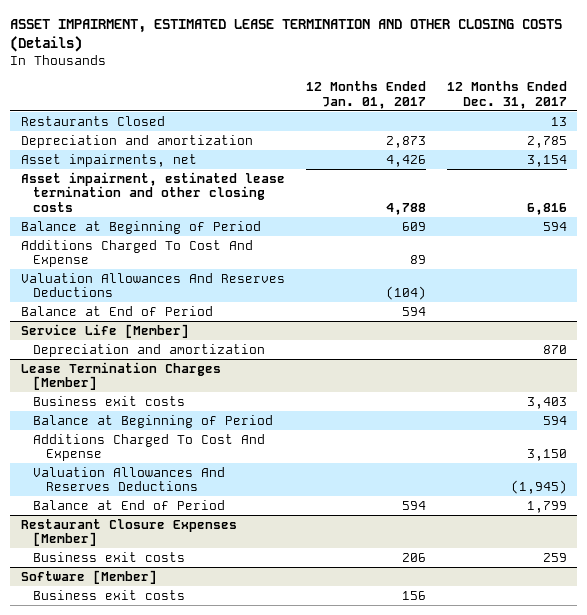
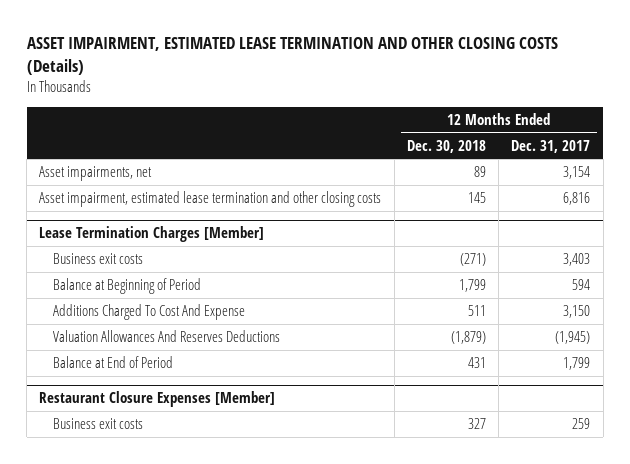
[305,80,426,109] 12 Months Ended Jan. 01, 2017 -> none
none -> [406,139,486,153] Dec. 30, 2018
[20,115,165,126] Restaurants Closed -> none
[20,134,253,148] Depreciation and amortization -> none
[20,220,261,234] Balance at Beginning of Period -> none
[20,239,253,268] Additions Charged To Cost And Expense -> none
[20,272,285,298] Valuation Allowances And Reserves Deductions -> none
[20,305,213,316] Balance at End of Period -> none
[20,323,189,338] Service Life [Member] -> none
[33,343,266,357] Depreciation and amortization -> none
[20,569,157,584] Software [Member] -> none
[33,589,186,600] Business exit costs -> none

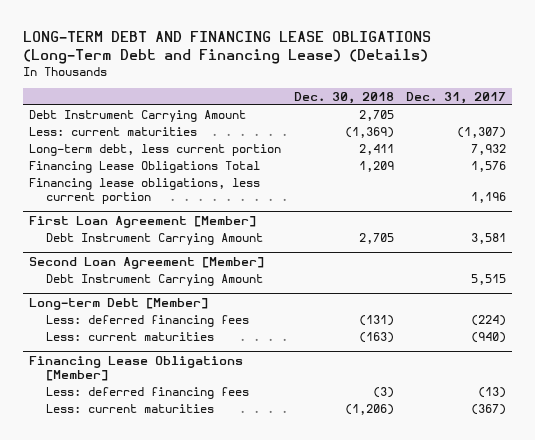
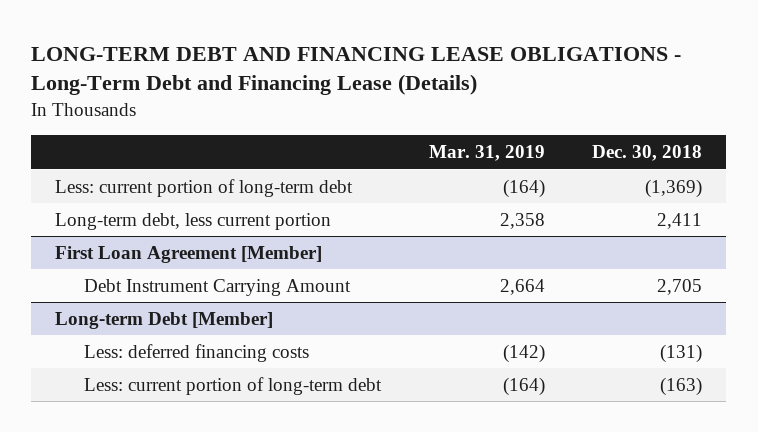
[23,30,432,64] LONG-TERM DEBT AND FINANCING LEASE OBLIGATIONS (Long-Term Debt and Financing Lease) (Details) -> [31,46,682,96] LONG-TERM DEBT AND FINANCING LEASE OBLIGATIONS - Long-Term Debt and Financing Lease (Details)
[405,91,506,104] Dec. 31, 2017 -> none
none -> [428,145,545,162] Mar. 31, 2019
[29,109,247,122] Debt Instrument Carrying Amount -> none
[29,126,198,136] Less: current maturities -> [55,178,354,197] Less: current portion of long-term debt
[29,160,261,173] Financing Lease Obligations Total -> none
[29,177,261,204] Financing lease obligations, less current portion -> none
[29,256,265,269] Second Loan Agreement [Member] -> none
[46,273,264,286] Debt Instrument Carrying Amount -> none
[29,355,244,381] Financing Lease Obligations [Member] -> none
[46,386,250,399] Less: deferred financing fees -> none
[46,403,215,413] Less: current maturities -> none
[46,314,250,327] Less: deferred financing fees -> [83,343,309,362] Less: deferred financing costs
[46,331,215,341] Less: current maturities -> [83,376,382,395] Less: current portion of long-term debt

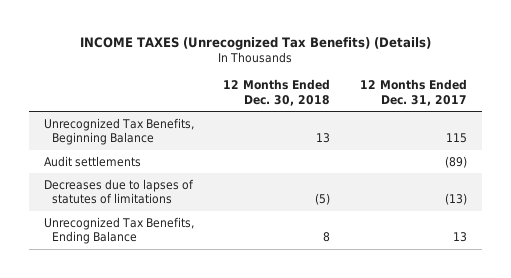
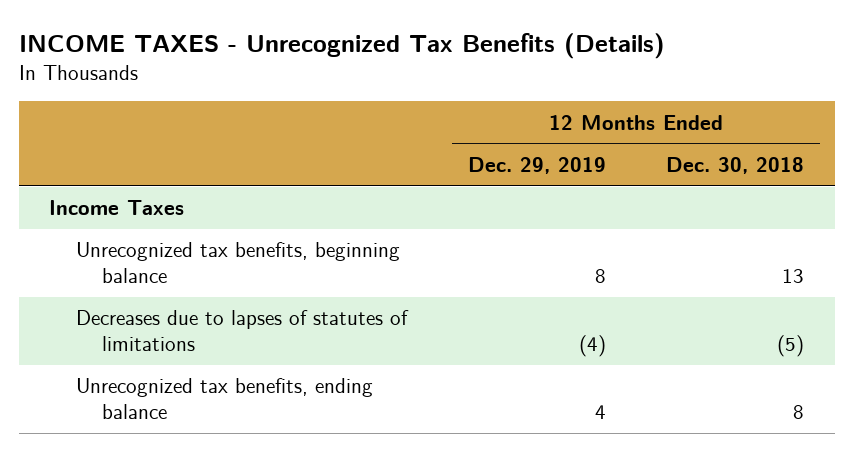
[80,36,432,50] INCOME TAXES (Unrecognized Tax Benefits) (Details) -> [18,32,665,59] INCOME TAXES - Unrecognized Tax Benefits (Details)
[359,79,467,106] 12 Months Ended Dec. 31, 2017 -> none
none -> [467,156,606,174] Dec. 29, 2019
[43,155,141,167] Audit settlements -> none
none -> [49,200,185,216] Income Taxes
[43,117,194,146] Unrecognized Tax Benefits, Beginning Balance -> [75,242,400,284] Unrecognized tax benefits, beginning balance
[43,216,194,245] Unrecognized Tax Benefits, Ending Balance -> [75,378,373,420] Unrecognized tax benefits, ending balance

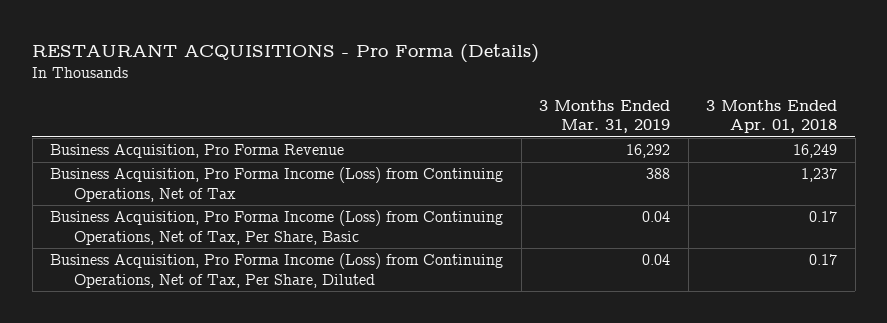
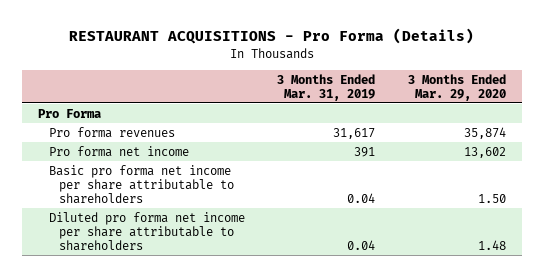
[706,99,838,134] 3 Months Ended Apr. 01, 2018 -> none
none -> [407,73,506,101] 3 Months Ended Mar. 29, 2020
none -> [38,108,102,118] Pro Forma
[50,144,345,159] Business Acquisition, Pro Forma Revenue -> [48,126,175,138] Pro forma revenues
[626,144,671,159] 16,292 -> [333,127,376,139] 31,617
[50,167,504,202] Business Acquisition, Pro Forma Income (Loss) from Continuing Operations, Net of Tax -> [48,145,189,157] Pro forma net income
[646,168,671,180] 388 -> [354,146,376,157] 391
[50,210,504,245] Business Acquisition, Pro Forma Income (Loss) from Continuing Operations, Net of Tax, Per Share, Basic -> [48,164,235,205] Basic pro forma net income per share attributable to shareholders
[50,253,504,288] Business Acquisition, Pro Forma Income (Loss) from Continuing Operations, Net of Tax, Per Share, Diluted -> [48,211,245,252] Diluted pro forma net income per share attributable to shareholders

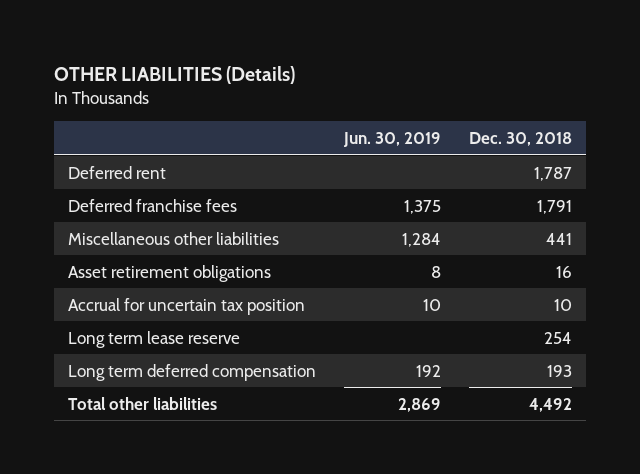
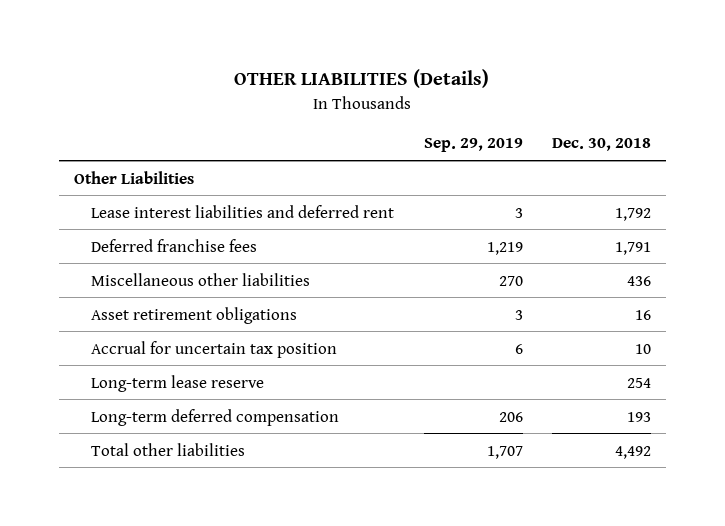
[343,131,442,147] Jun. 30, 2019 -> none
none -> [423,138,523,153] Sep. 29, 2019
[68,165,167,179] Deferred rent -> none
none -> [73,170,194,184] Other Liabilities
none -> [90,204,394,218] Lease interest liabilities and deferred rent
[545,232,572,245] 441 -> [627,275,652,286] 436
[68,330,241,348] Long term lease reserve -> [90,374,264,392] Long-term lease reserve
[68,363,317,381] Long term deferred compensation -> [90,408,339,426] Long-term deferred compensation

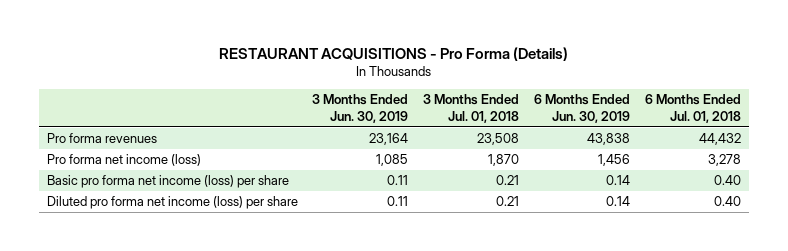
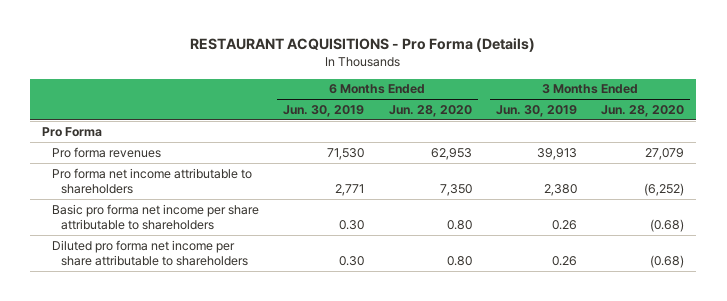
[423,94,520,123] 3 Months Ended Jul. 01, 2018 -> none
[645,94,742,123] 6 Months Ended Jul. 01, 2018 -> none
none -> [388,105,472,118] Jun. 28, 2020
none -> [601,105,685,118] Jun. 28, 2020
none -> [42,126,103,137] Pro Forma
[369,133,409,146] 23,164 -> [536,147,577,160] 39,913
[587,133,631,146] 43,838 -> [327,147,365,160] 71,530
[46,154,201,167] Pro forma net income (loss) -> [51,167,252,194] Pro forma net income attributable to shareholders
[376,154,409,167] 1,085 -> [543,183,577,196] 2,380
[598,154,631,167] 1,456 -> [335,183,365,196] 2,771
[46,175,289,189] Basic pro forma net income (loss) per share -> [51,203,259,230] Basic pro forma net income per share attributable to shareholders
[387,175,409,186] 0.11 -> [551,219,577,230] 0.26
[606,175,631,186] 0.14 -> [339,219,365,230] 0.30
[46,196,298,210] Diluted pro forma net income (loss) per share -> [51,239,249,266] Diluted pro forma net income per share attributable to shareholders
[387,196,409,207] 0.11 -> [551,255,577,266] 0.26
[606,196,631,207] 0.14 -> [339,255,365,266] 0.30

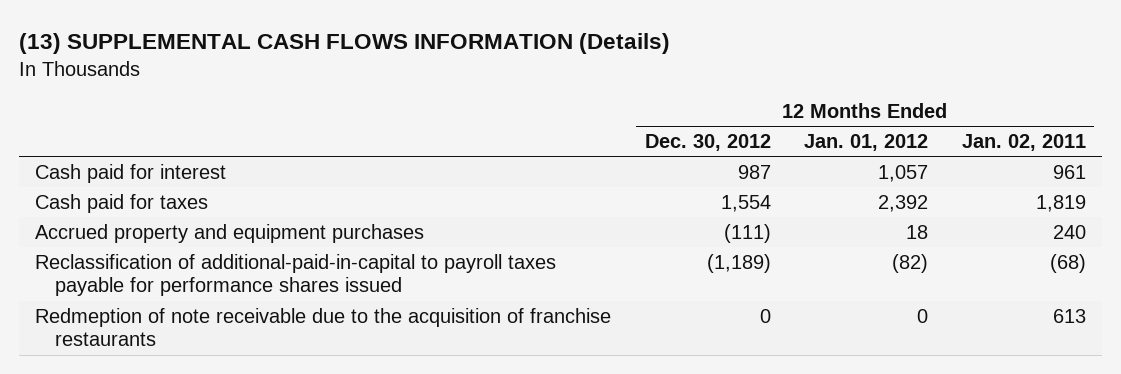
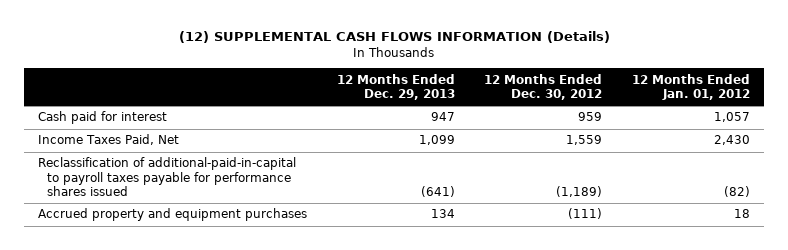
[18,33,670,55] (13) SUPPLEMENTAL CASH FLOWS INFORMATION (Details) -> [178,31,610,44] (12) SUPPLEMENTAL CASH FLOWS INFORMATION (Details)
[961,134,1086,152] Jan. 02, 2011 -> none
none -> [336,73,455,101] 12 Months Ended Dec. 29, 2013
[35,193,209,213] Cash paid for taxes -> none
[737,164,771,179] 987 -> [578,112,603,122] 959
none -> [38,134,180,146] Income Taxes Paid, Net
[35,307,612,347] Redmeption of note receivable due to the acquisition of franchise restaurants -> none
[35,223,425,243] Accrued property and equipment purchases -> [38,208,308,222] Accrued property and equipment purchases

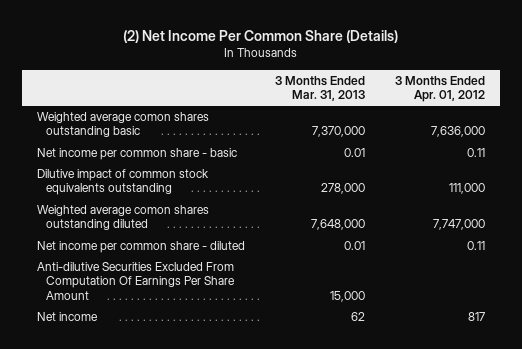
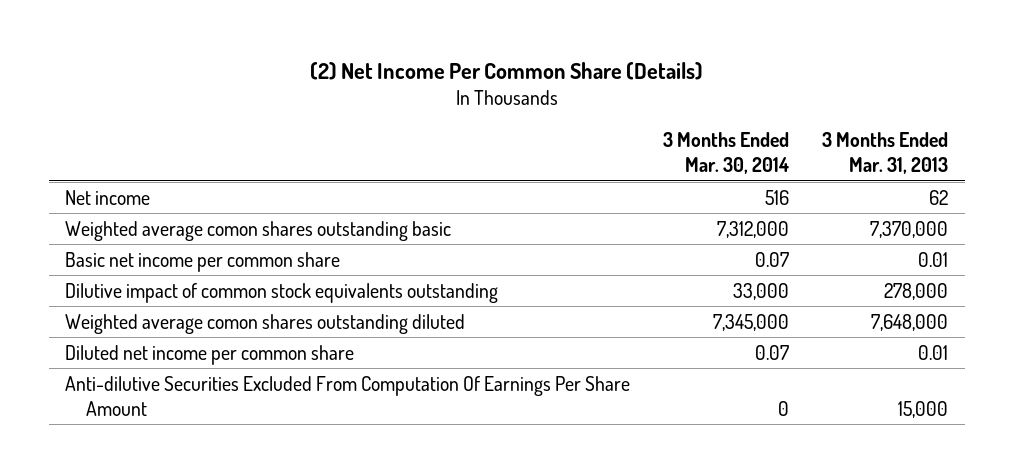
[395,75,486,102] 3 Months Ended Apr. 01, 2012 -> none
none -> [663,132,790,175] 3 Months Ended Mar. 30, 2014
[37,312,99,322] Net income -> [65,189,151,205] Net income
[37,148,238,161] Net income per common share - basic -> [65,251,341,272] Basic net income per common share
[37,241,246,254] Net income per common share - diluted -> [65,344,355,365] Diluted net income per common share

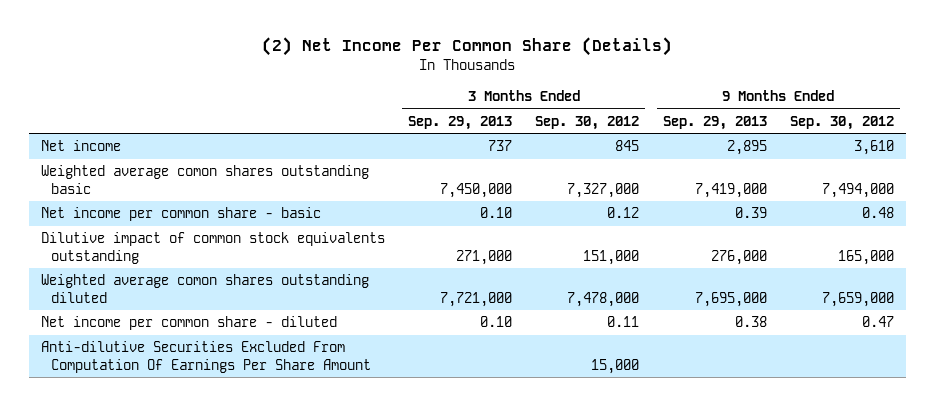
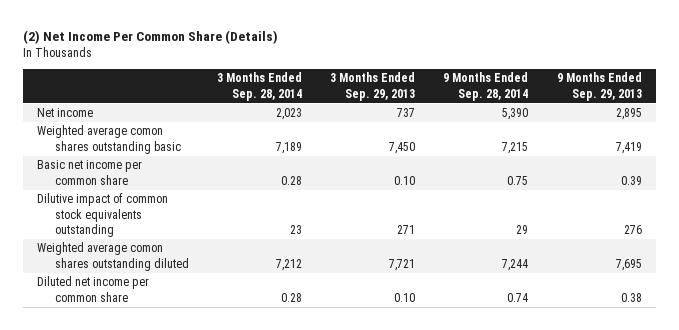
[535,115,640,130] Sep. 30, 2012 -> none
[789,115,894,130] Sep. 30, 2012 -> none
none -> [216,72,302,101] 3 Months Ended Sep. 28, 2014
none -> [443,72,529,101] 9 Months Ended Sep. 28, 2014
[40,341,371,373] Anti-dilutive Securities Excluded From Computation Of Earnings Per Share Amount -> none
[440,182,513,198] 7,450,000 -> [389,141,416,154] 7,450
[694,182,767,198] 7,419,000 -> [615,141,642,154] 7,419
[40,207,321,222] Net income per common share - basic -> [36,160,142,185] Basic net income per common share
[456,249,513,265] 271,000 -> [397,225,416,235] 271
[710,249,767,265] 276,000 -> [623,225,642,235] 276
[440,291,513,307] 7,721,000 -> [389,258,416,271] 7,721
[694,291,767,307] 7,695,000 -> [615,258,642,271] 7,695
[40,316,337,331] Net income per common share - diluted -> [36,276,149,302] Diluted net income per common share

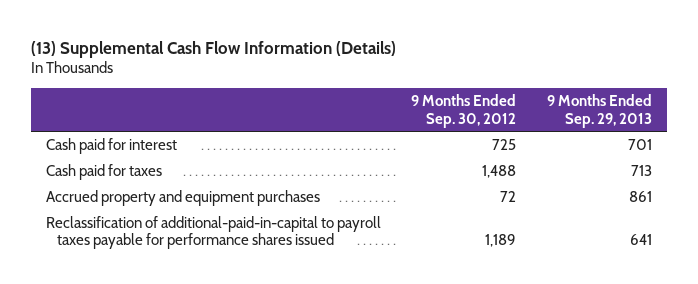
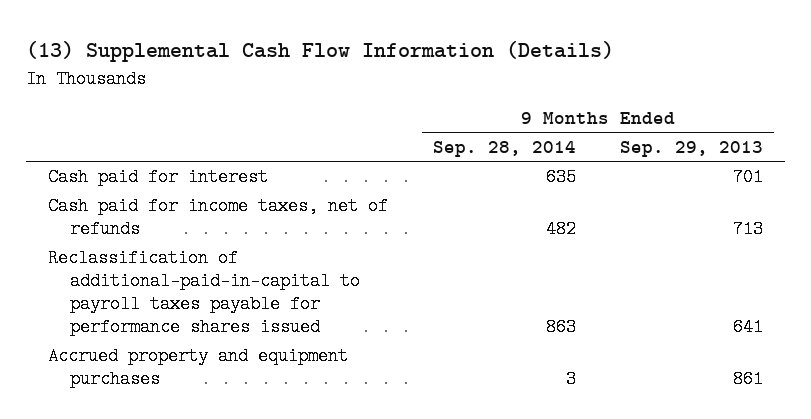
[411,94,517,128] 9 Months Ended Sep. 30, 2012 -> none
none -> [432,141,576,158] Sep. 28, 2014
[45,164,162,181] Cash paid for taxes -> [48,197,389,239] Cash paid for income taxes, net of refunds
[45,190,320,207] Accrued property and equipment purchases -> [48,347,349,389] Accrued property and equipment purchases

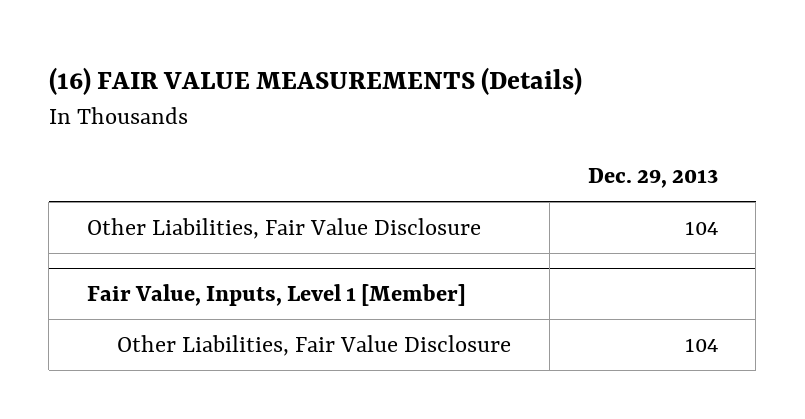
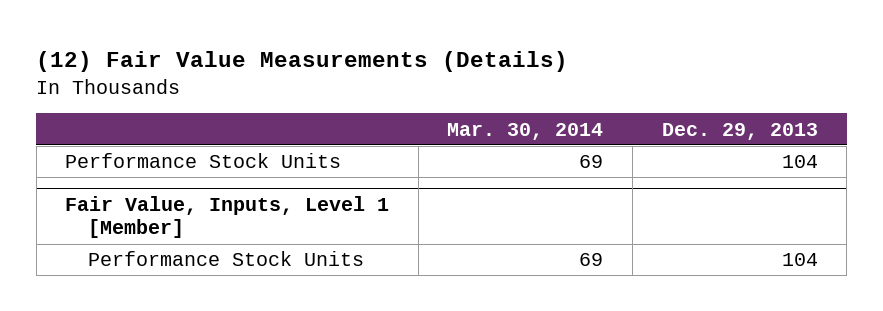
[48,67,582,96] (16) FAIR VALUE MEASUREMENTS (Details) -> [36,50,569,72] (12) Fair Value Measurements (Details)
none -> [447,122,604,140] Mar. 30, 2014
[86,217,481,239] Other Liabilities, Fair Value Disclosure -> [65,153,342,169] Performance Stock Units
[117,334,512,356] Other Liabilities, Fair Value Disclosure -> [88,251,365,267] Performance Stock Units

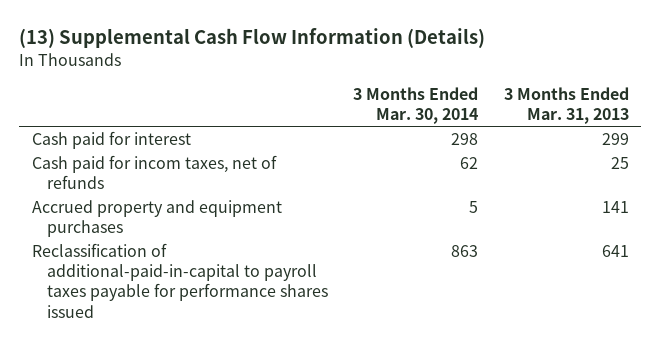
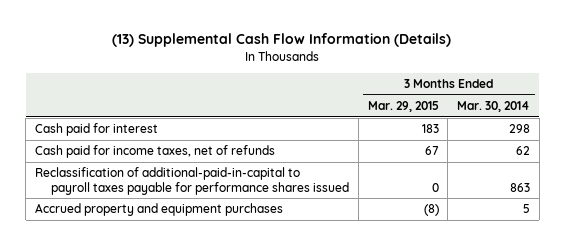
[503,86,629,124] 3 Months Ended Mar. 31, 2013 -> none
none -> [367,100,439,112] Mar. 29, 2015
[32,154,278,190] Cash paid for incom taxes, net of refunds -> [34,145,275,159] Cash paid for income taxes, net of refunds
[32,199,283,238] Accrued property and equipment purchases -> [34,203,283,217] Accrued property and equipment purchases

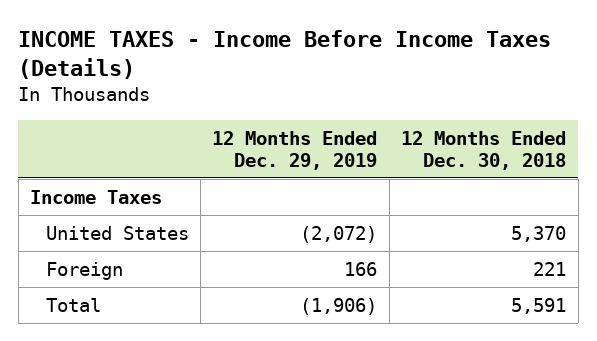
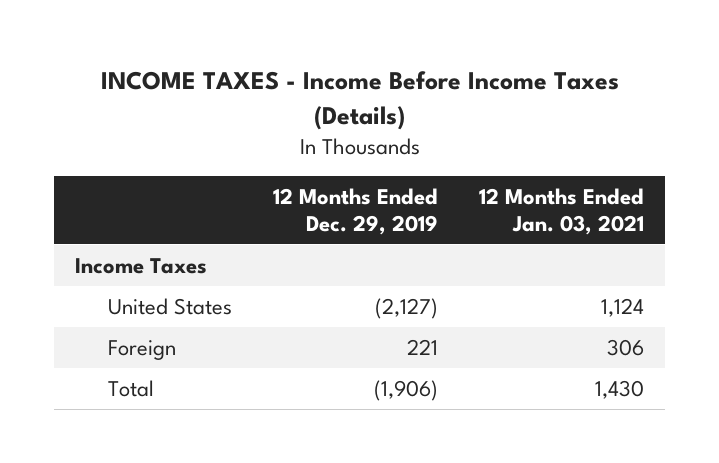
[401,130,567,170] 12 Months Ended Dec. 30, 2018 -> none
none -> [479,188,645,235] 12 Months Ended Jan. 03, 2021
[300,225,378,243] (2,072) -> [374,298,438,320] (2,127)
[344,261,378,276] 166 -> [406,339,438,356] 221

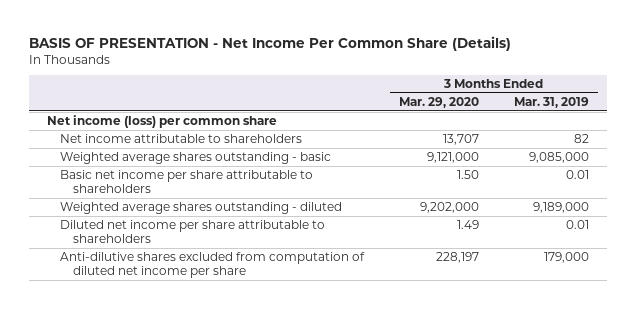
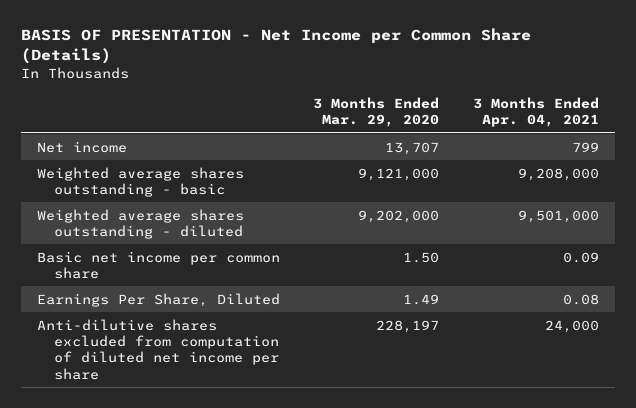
[29,35,512,51] BASIS OF PRESENTATION - Net Income Per Common Share (Details) -> [20,28,531,65] BASIS OF PRESENTATION - Net Income per Common Share (Details)
[514,96,590,108] Mar. 31, 2019 -> none
none -> [472,96,599,128] 3 Months Ended Apr. 04, 2021
[47,114,278,128] Net income (loss) per common share -> none
[59,133,302,143] Net income attributable to shareholders -> [37,140,128,153] Net income
[59,169,313,194] Basic net income per share attributable to shareholders -> none
none -> [37,250,281,279] Basic net income per common share
[59,219,325,244] Diluted net income per share attributable to shareholders -> [37,292,281,307] Earnings Per Share, Diluted

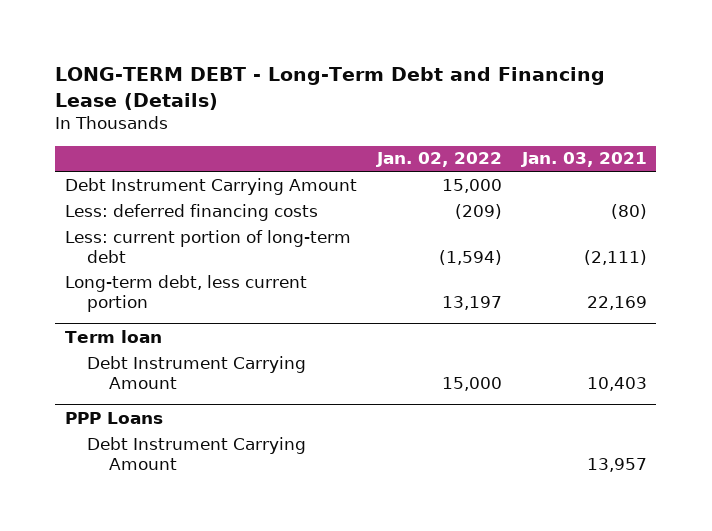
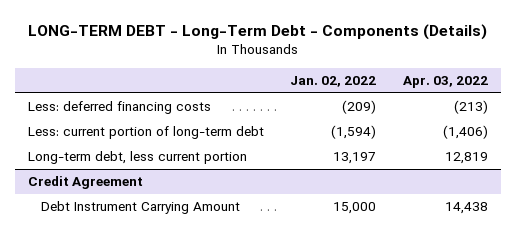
[55,67,606,110] LONG-TERM DEBT - Long-Term Debt and Financing Lease (Details) -> [27,23,487,40] LONG-TERM DEBT - Long-Term Debt - Components (Details)
[520,152,647,168] Jan. 03, 2021 -> none
none -> [402,75,488,88] Apr. 03, 2022
[65,177,358,195] Debt Instrument Carrying Amount -> none
[65,329,163,343] Term loan -> none
none -> [28,176,144,190] Credit Agreement
[65,411,164,424] PPP Loans -> none
[87,436,307,470] Debt Instrument Carrying Amount -> none

